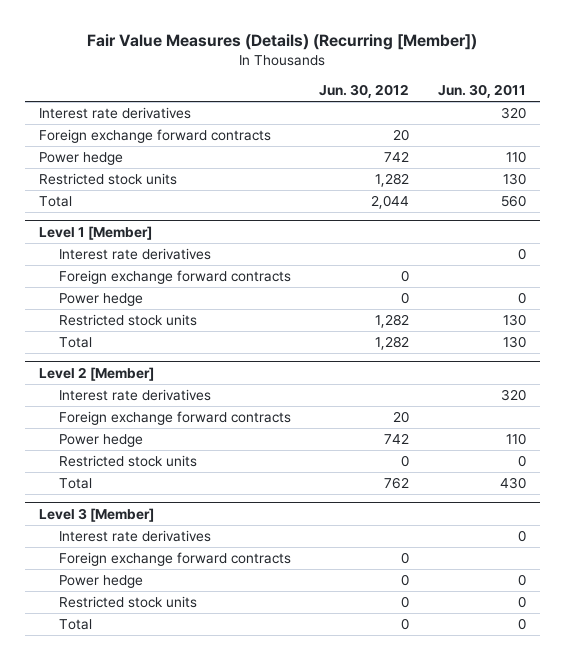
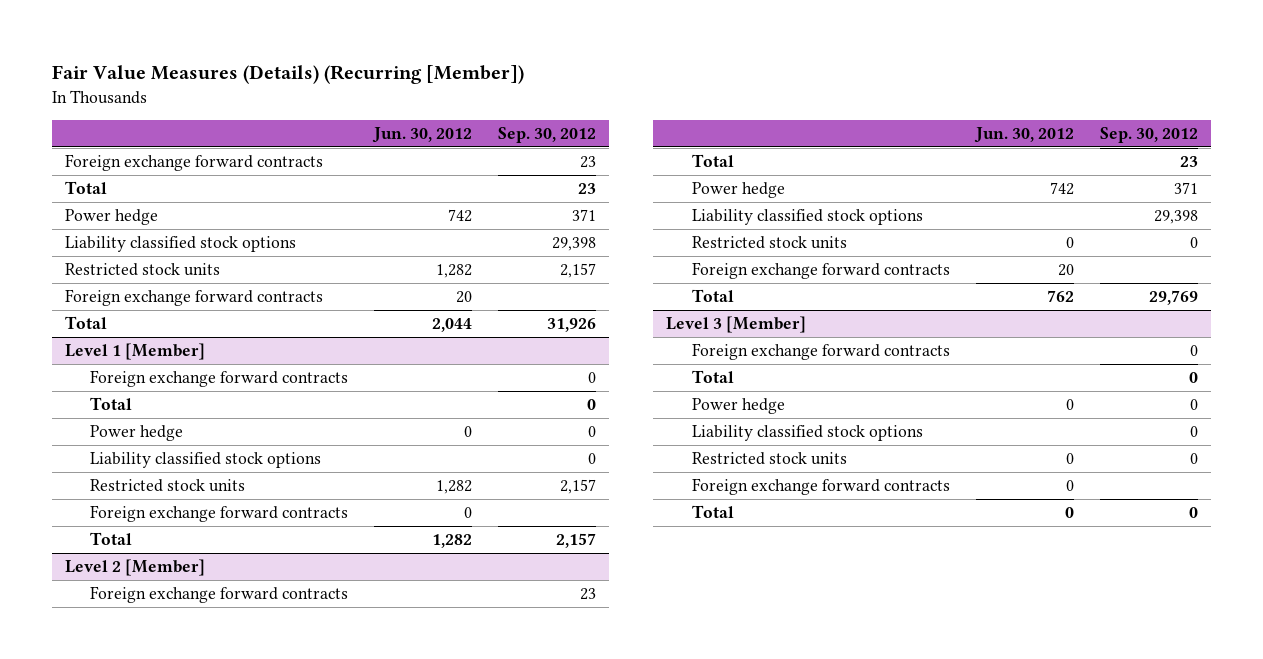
[437,83,526,98] Jun. 30, 2011 -> none
none -> [498,127,597,144] Sep. 30, 2012
[39,107,192,120] Interest rate derivatives -> none
none -> [64,153,323,171] Foreign exchange forward contracts
none -> [64,180,107,194] Total
none -> [64,235,296,252] Liability classified stock options
[39,129,272,144] Foreign exchange forward contracts -> [64,288,323,306] Foreign exchange forward contracts
[59,248,212,261] Interest rate derivatives -> none
none -> [89,369,348,387] Foreign exchange forward contracts
none -> [89,396,132,410] Total
none -> [89,451,321,468] Liability classified stock options
[59,270,292,285] Foreign exchange forward contracts -> [89,504,348,522] Foreign exchange forward contracts
[59,389,212,402] Interest rate derivatives -> none
none -> [89,585,348,603] Foreign exchange forward contracts
none -> [691,153,734,167] Total
none -> [691,208,923,225] Liability classified stock options
[59,411,292,426] Foreign exchange forward contracts -> [691,261,950,279] Foreign exchange forward contracts
[59,530,212,543] Interest rate derivatives -> none
none -> [691,342,950,360] Foreign exchange forward contracts
none -> [691,369,734,383] Total
none -> [691,424,923,441] Liability classified stock options
[59,552,292,567] Foreign exchange forward contracts -> [691,477,950,495] Foreign exchange forward contracts

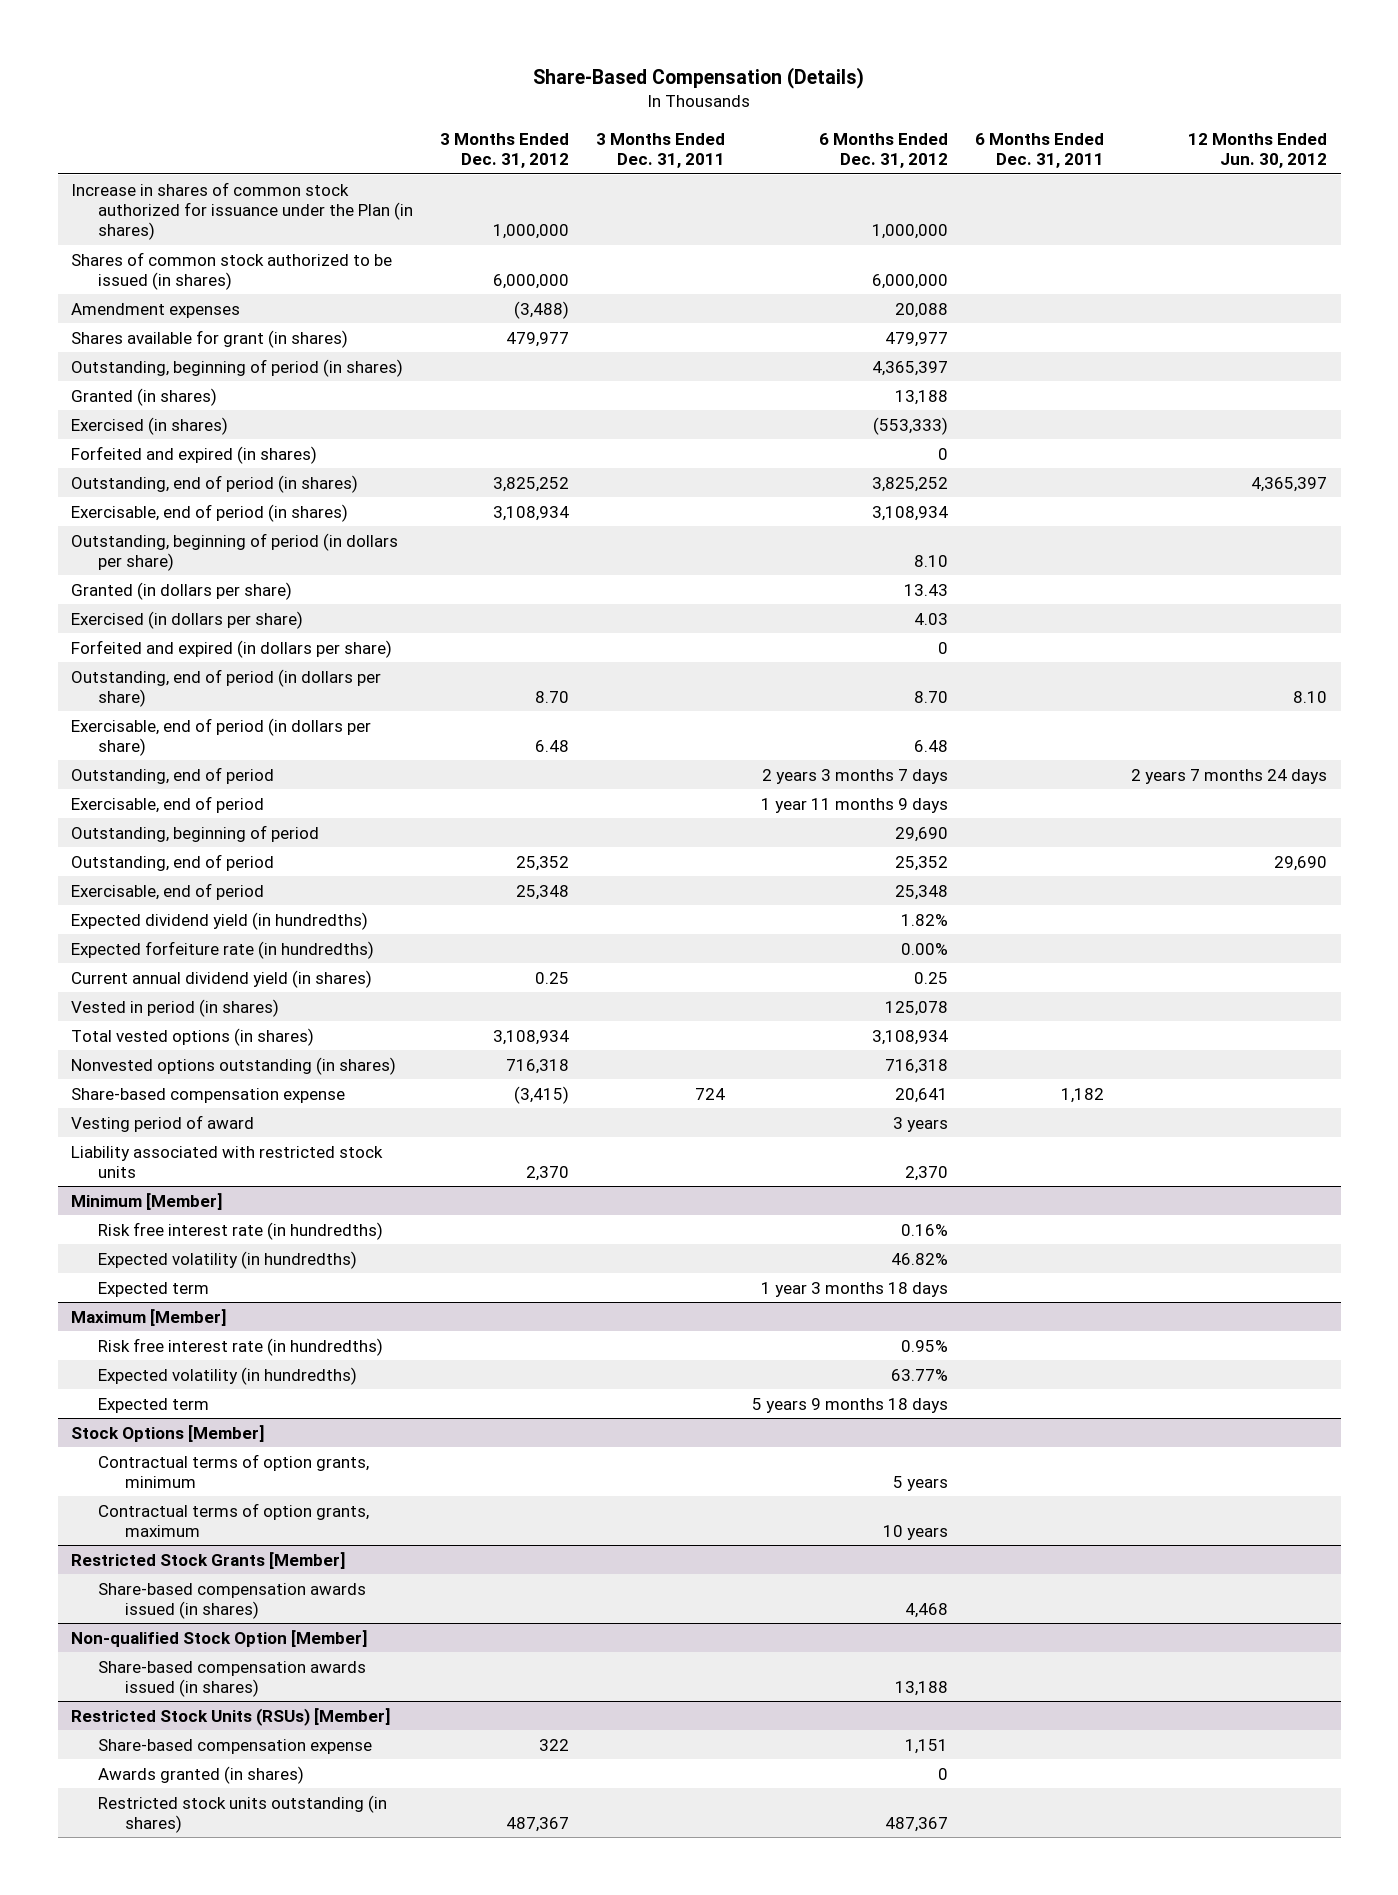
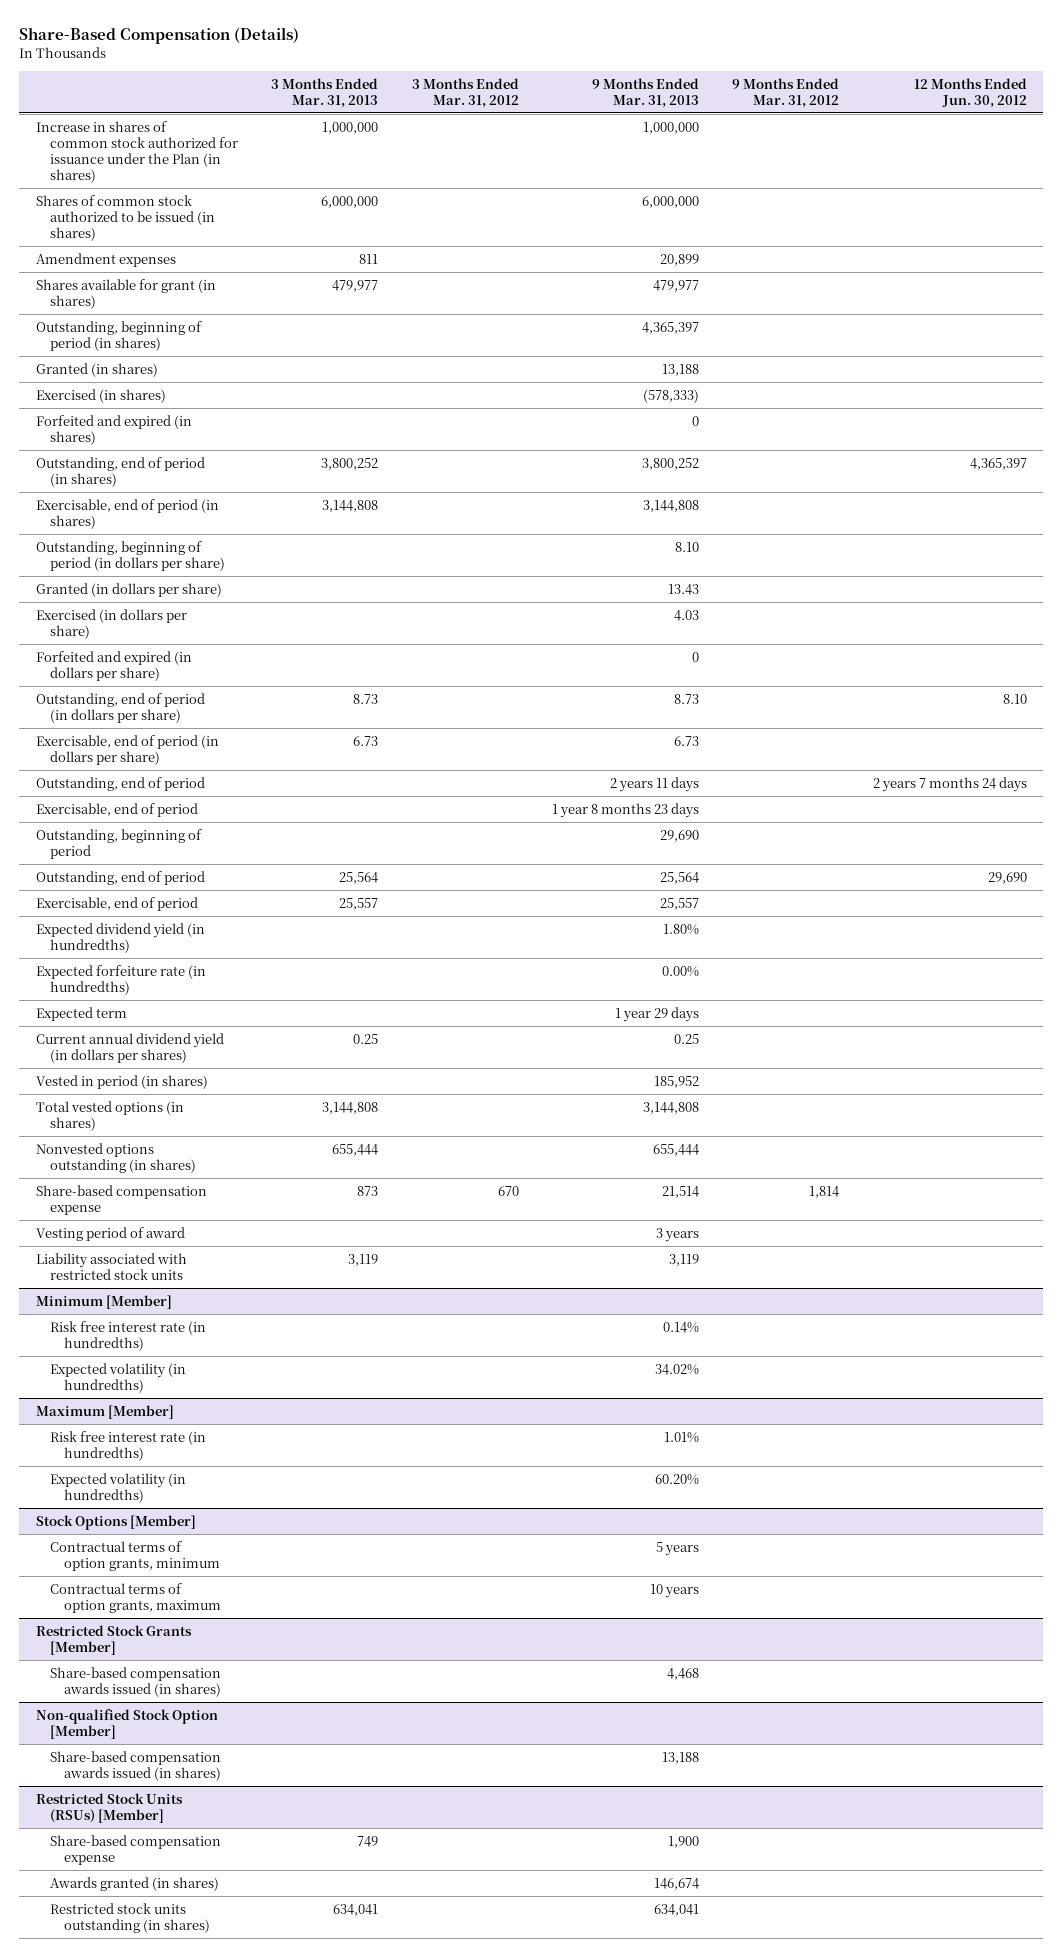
[439,132,569,168] 3 Months Ended Dec. 31, 2012 -> none
[595,132,725,168] 3 Months Ended Dec. 31, 2011 -> none
[819,132,949,168] 6 Months Ended Dec. 31, 2012 -> none
[975,132,1105,168] 6 Months Ended Dec. 31, 2011 -> none
none -> [271,77,379,108] 3 Months Ended Mar. 31, 2013
none -> [411,77,519,108] 3 Months Ended Mar. 31, 2012
none -> [592,77,700,108] 9 Months Ended Mar. 31, 2013
none -> [732,77,840,108] 9 Months Ended Mar. 31, 2012
none -> [36,1006,128,1021] Expected term
[71,969,373,988] Current annual dividend yield (in shares) -> [36,1032,225,1063] Current annual dividend yield (in dollars per shares)
[97,1281,209,1297] Expected term -> none
[97,1397,209,1413] Expected term -> none

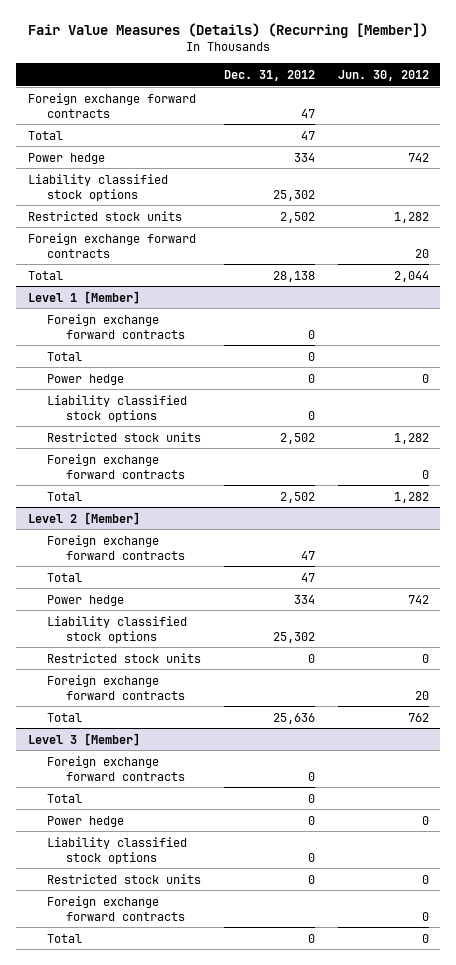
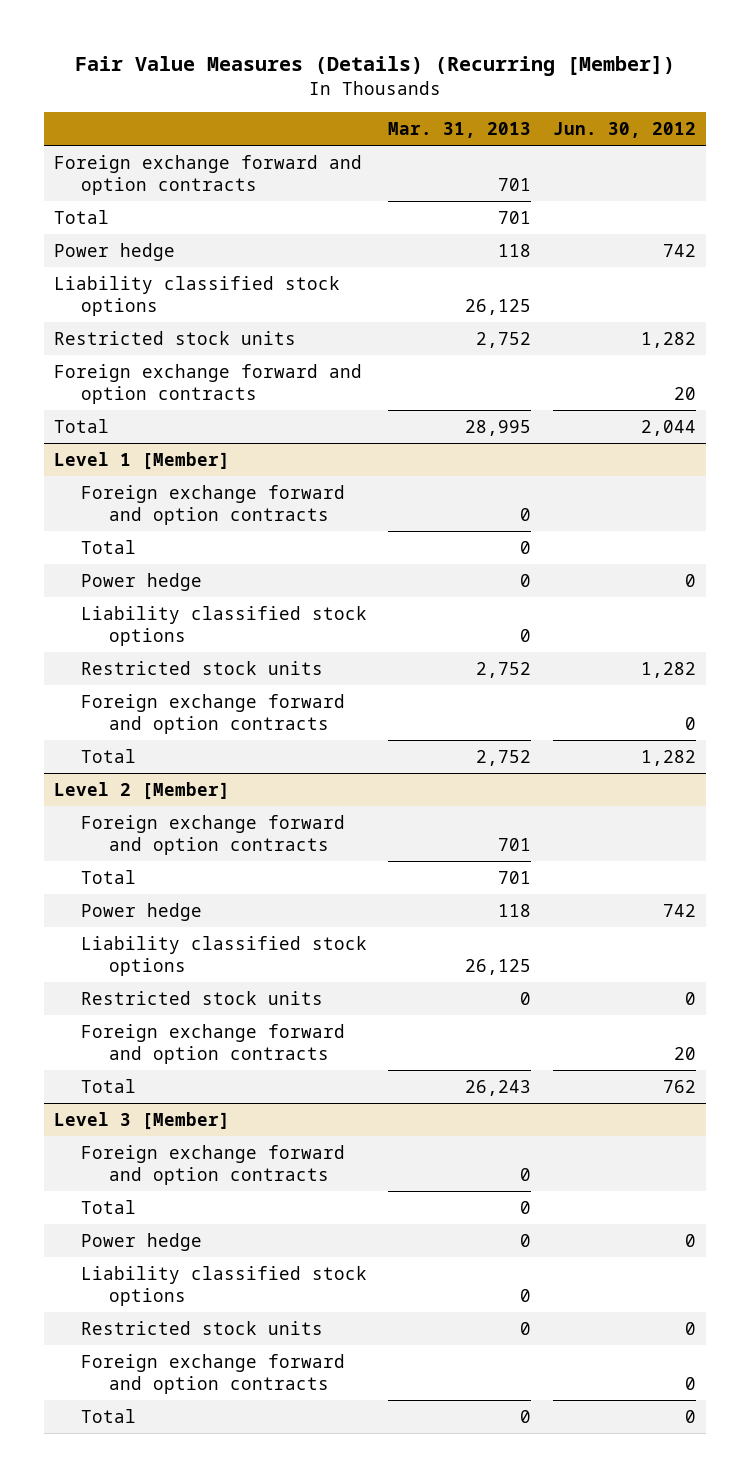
[223,69,315,81] Dec. 31, 2012 -> none
none -> [388,122,532,139] Mar. 31, 2013
[27,92,196,118] Foreign exchange forward contracts -> [54,154,363,195] Foreign exchange forward and option contracts
[27,232,196,258] Foreign exchange forward contracts -> [54,363,363,404] Foreign exchange forward and option contracts
[46,313,185,339] Foreign exchange forward contracts -> [81,484,346,525] Foreign exchange forward and option contracts
[46,453,185,479] Foreign exchange forward contracts -> [81,693,346,734] Foreign exchange forward and option contracts
[46,534,185,560] Foreign exchange forward contracts -> [81,814,346,855] Foreign exchange forward and option contracts
[46,674,185,700] Foreign exchange forward contracts -> [81,1023,346,1064] Foreign exchange forward and option contracts
[46,755,185,781] Foreign exchange forward contracts -> [81,1144,346,1185] Foreign exchange forward and option contracts
[46,895,185,921] Foreign exchange forward contracts -> [81,1353,346,1394] Foreign exchange forward and option contracts

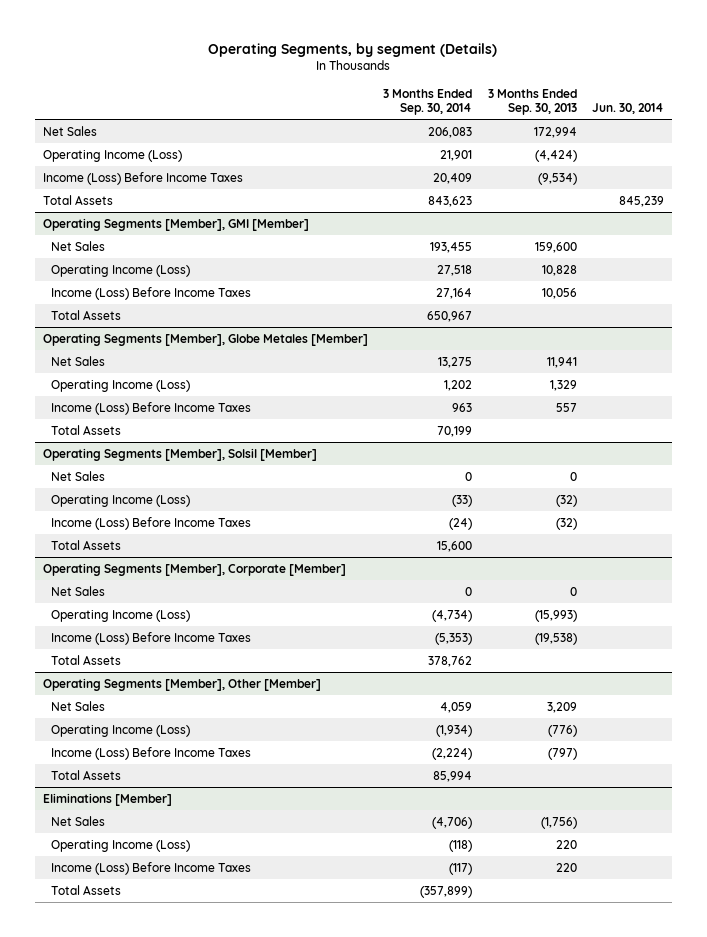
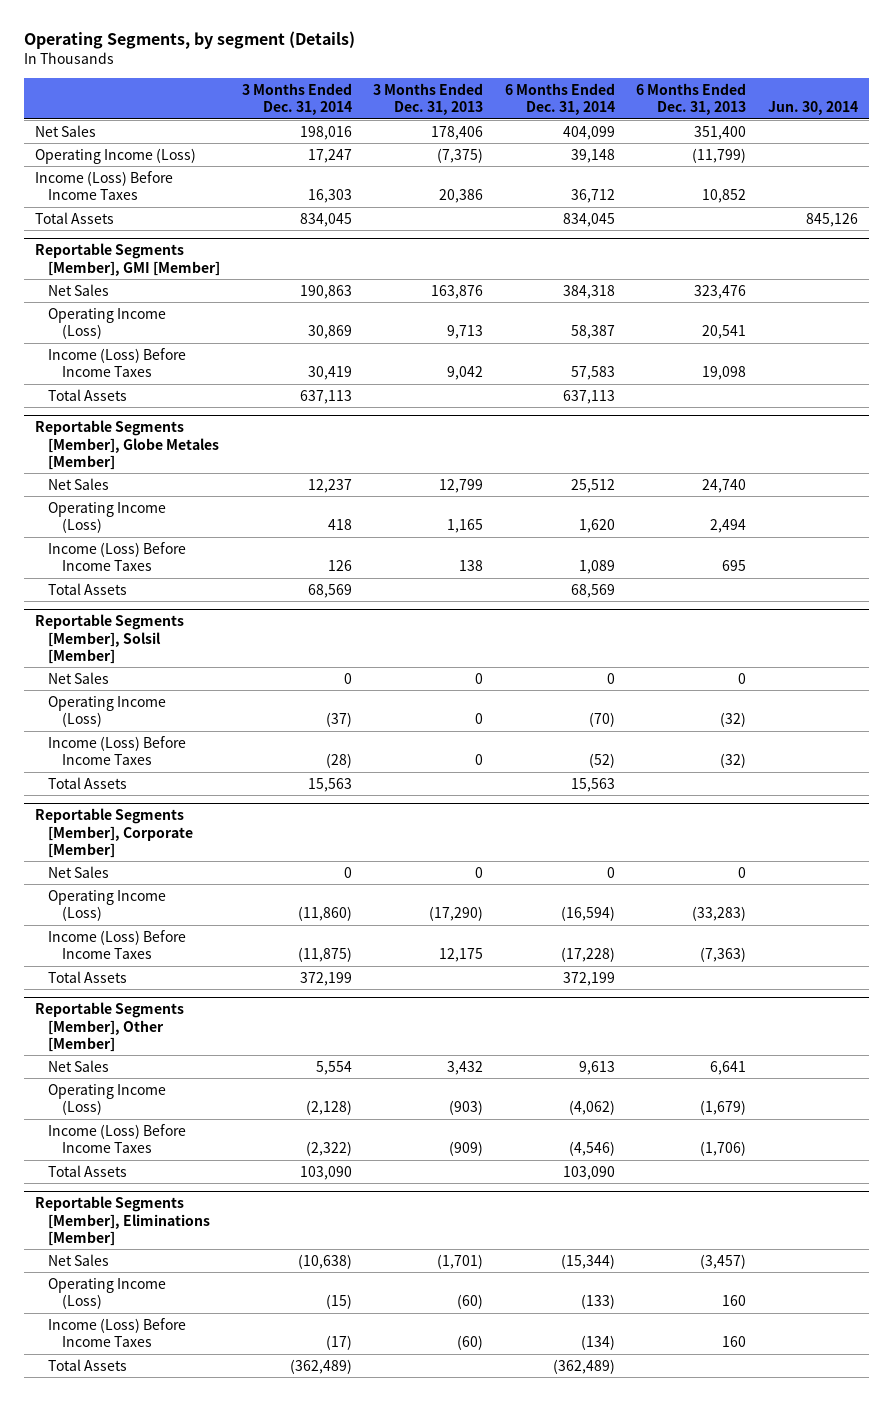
[383,89,473,116] 3 Months Ended Sep. 30, 2014 -> none
[487,89,577,116] 3 Months Ended Sep. 30, 2013 -> none
none -> [241,82,352,115] 3 Months Ended Dec. 31, 2014
none -> [373,82,484,115] 3 Months Ended Dec. 31, 2013
none -> [504,82,615,115] 6 Months Ended Dec. 31, 2014
none -> [636,82,747,115] 6 Months Ended Dec. 31, 2013
[618,195,664,207] 845,239 -> [805,212,858,227] 845,126
[42,217,309,231] Operating Segments [Member], GMI [Member] -> [34,243,221,276] Reportable Segments [Member], GMI [Member]
[42,332,368,346] Operating Segments [Member], Globe Metales [Member] -> [34,420,220,470] Reportable Segments [Member], Globe Metales [Member]
[42,447,317,461] Operating Segments [Member], Solsil [Member] -> [34,614,184,664] Reportable Segments [Member], Solsil [Member]
[42,562,346,576] Operating Segments [Member], Corporate [Member] -> [34,808,194,858] Reportable Segments [Member], Corporate [Member]
[42,677,321,691] Operating Segments [Member], Other [Member] -> [34,1002,184,1052] Reportable Segments [Member], Other [Member]
[42,792,172,806] Eliminations [Member] -> [34,1196,211,1246] Reportable Segments [Member], Eliminations [Member]

